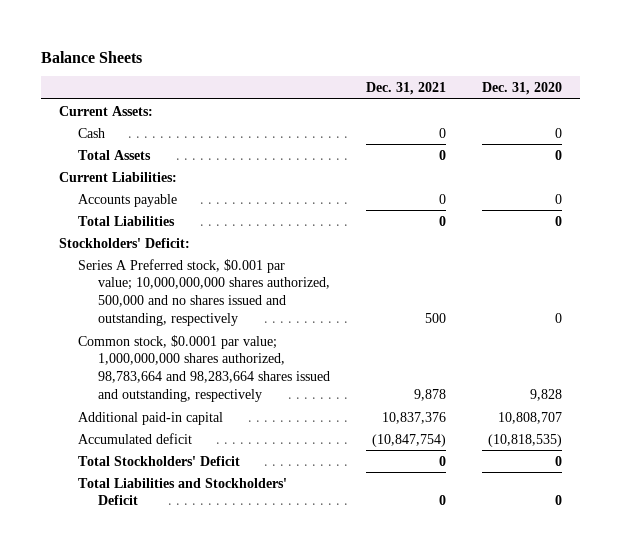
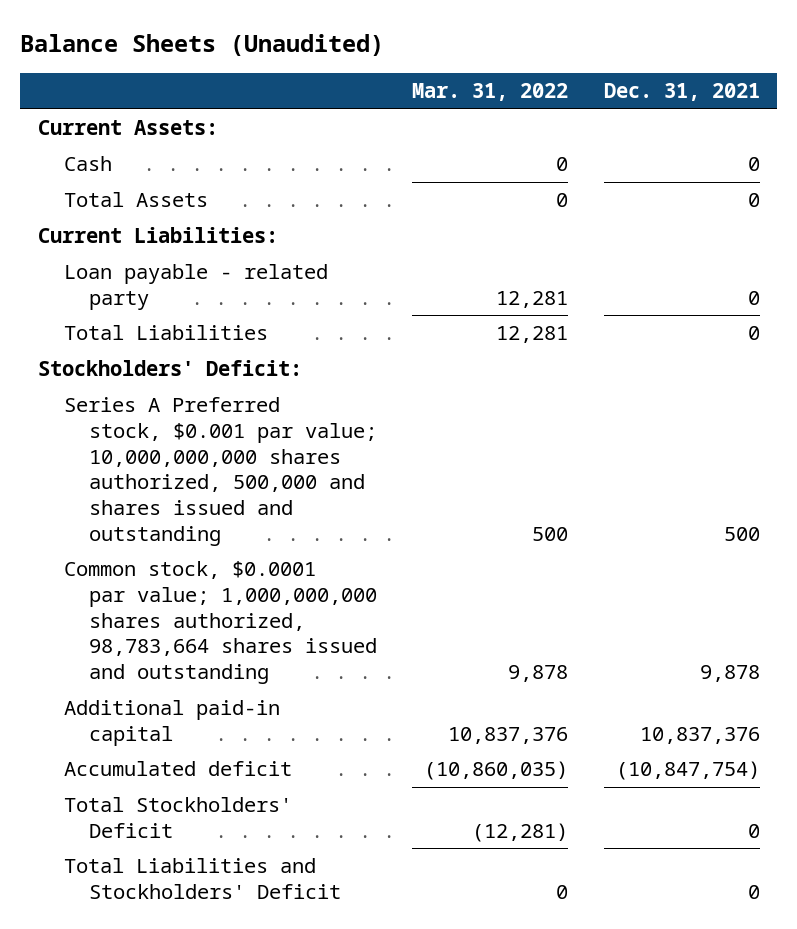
[41,50,143,63] Balance Sheets -> [20,34,385,57] Balance Sheets (Unaudited)
[481,82,562,96] Dec. 31, 2020 -> none
none -> [412,83,569,102] Mar. 31, 2022
[78,193,178,207] Accounts payable -> none
none -> [63,264,328,311] Loan payable - related party
[78,258,330,326] Series A Preferred stock, $0.001 par value; 10,000,000,000 shares authorized, 500,000 and no shares issued and outstanding, respectively -> [63,397,378,546] Series A Preferred stock, $0.001 par value; 10,000,000,000 shares authorized, 500,000 and shares issued and outstanding
[78,334,330,402] Common stock, $0.0001 par value; 1,000,000,000 shares authorized, 98,783,664 and 98,283,664 shares issued and outstanding, respectively -> [63,561,378,685] Common stock, $0.0001 par value; 1,000,000,000 shares authorized, 98,783,664 shares issued and outstanding

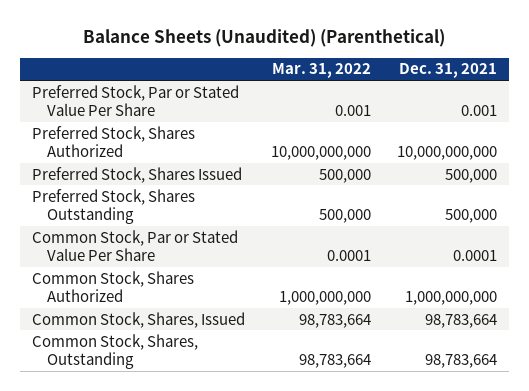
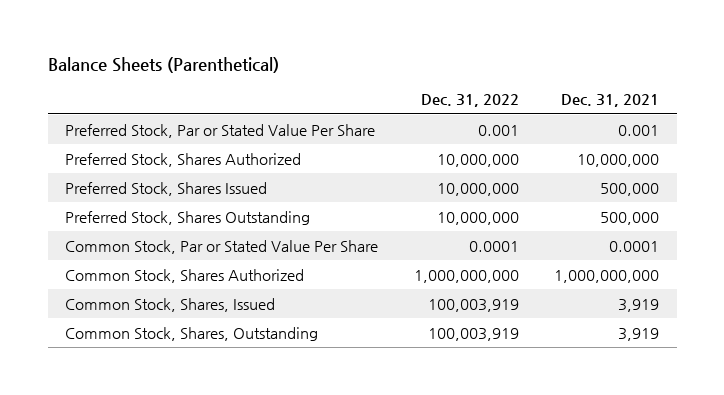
[83,28,446,47] Balance Sheets (Unaudited) (Parenthetical) -> [47,57,279,74] Balance Sheets (Parenthetical)
[271,63,371,79] Mar. 31, 2022 -> none
none -> [420,94,519,108] Dec. 31, 2022
[396,145,497,160] 10,000,000,000 -> [577,153,660,167] 10,000,000
[424,313,497,328] 98,783,664 -> [618,298,660,312] 3,919
[424,353,497,368] 98,783,664 -> [618,327,660,341] 3,919

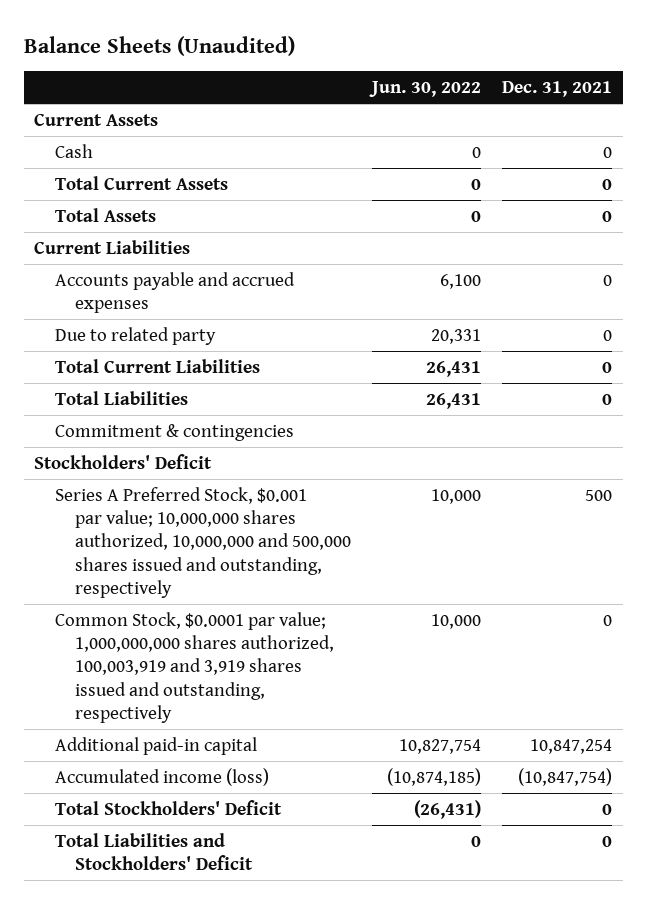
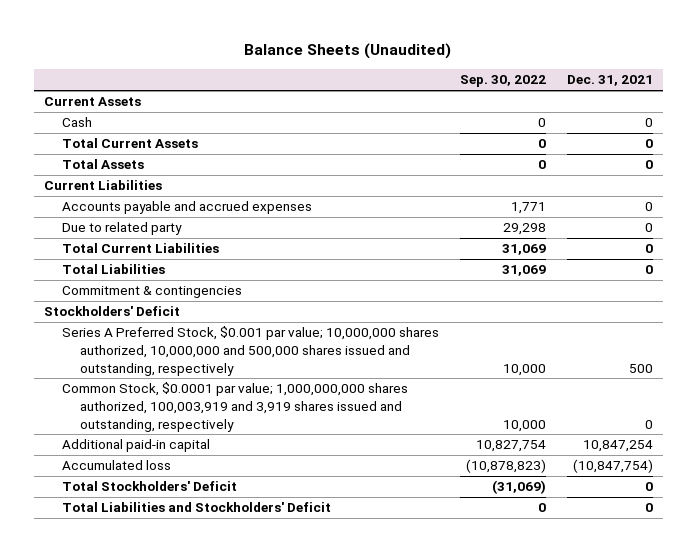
[369,81,482,98] Jun. 30, 2022 -> none
none -> [459,75,546,88] Sep. 30, 2022
[54,767,269,786] Accumulated income (loss) -> [62,460,172,471] Accumulated loss

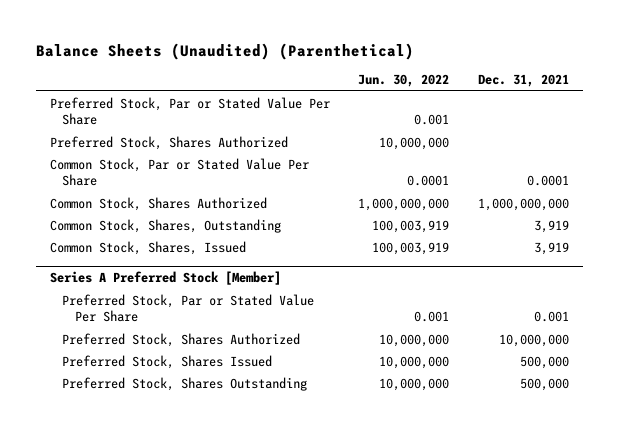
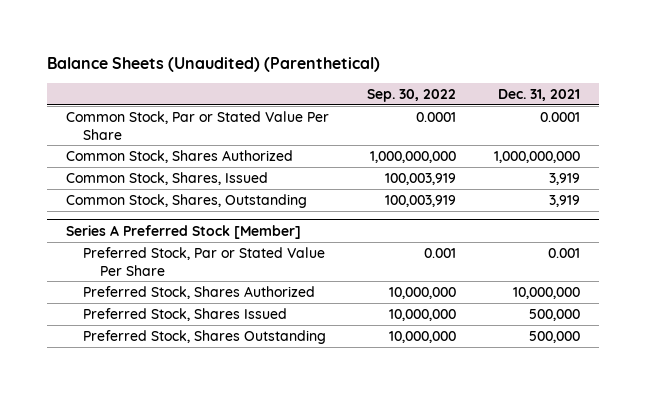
[358,74,450,88] Jun. 30, 2022 -> none
none -> [366,88,456,102] Sep. 30, 2022
[49,96,330,126] Preferred Stock, Par or Stated Value Per Share -> none
[49,135,288,150] Preferred Stock, Shares Authorized -> none
[49,218,281,233] Common Stock, Shares, Outstanding -> [66,193,308,208] Common Stock, Shares, Outstanding

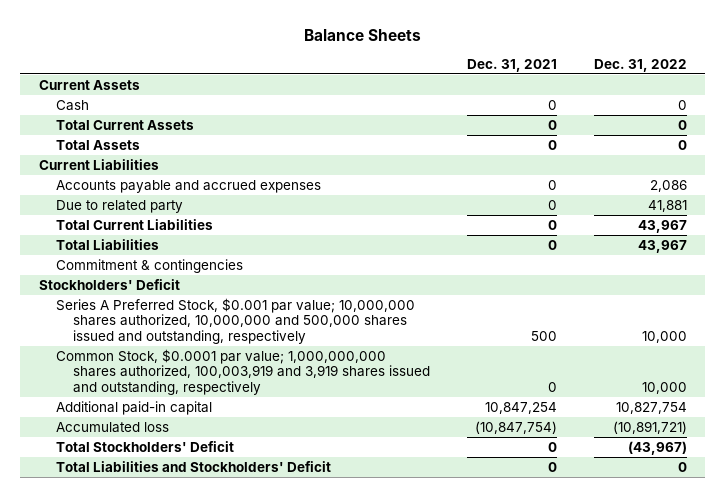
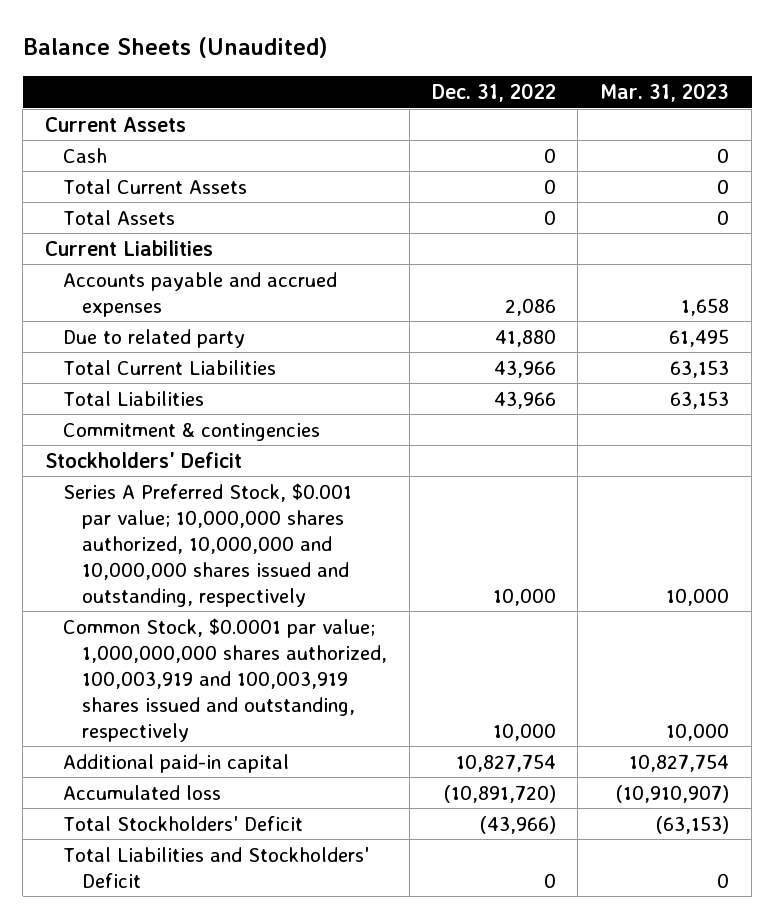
[303,28,421,41] Balance Sheets -> [22,37,328,59] Balance Sheets (Unaudited)
[466,58,557,72] Dec. 31, 2021 -> none
none -> [600,83,730,103] Mar. 31, 2023
[647,199,687,212] 41,881 -> [494,328,556,347] 41,880
[637,219,687,233] 43,967 -> [493,359,556,378] 43,966
[637,239,687,253] 43,967 -> [493,390,556,409] 43,966
[55,297,415,345] Series A Preferred Stock, $0.001 par value; 10,000,000 shares authorized, 10,000,000 and 500,000 shares issued and outstanding, respectively -> [63,482,353,607] Series A Preferred Stock, $0.001 par value; 10,000,000 shares authorized, 10,000,000 and 10,000,000 shares issued and outstanding, respectively
[55,348,431,396] Common Stock, $0.0001 par value; 1,000,000,000 shares authorized, 100,003,919 and 3,919 shares issued and outstanding, respectively -> [63,617,387,742] Common Stock, $0.0001 par value; 1,000,000,000 shares authorized, 100,003,919 and 100,003,919 shares issued and outstanding, respectively
[612,420,687,434] (10,891,721) -> [443,784,556,803] (10,891,720)
[627,440,687,455] (43,967) -> [479,815,556,834] (43,966)

